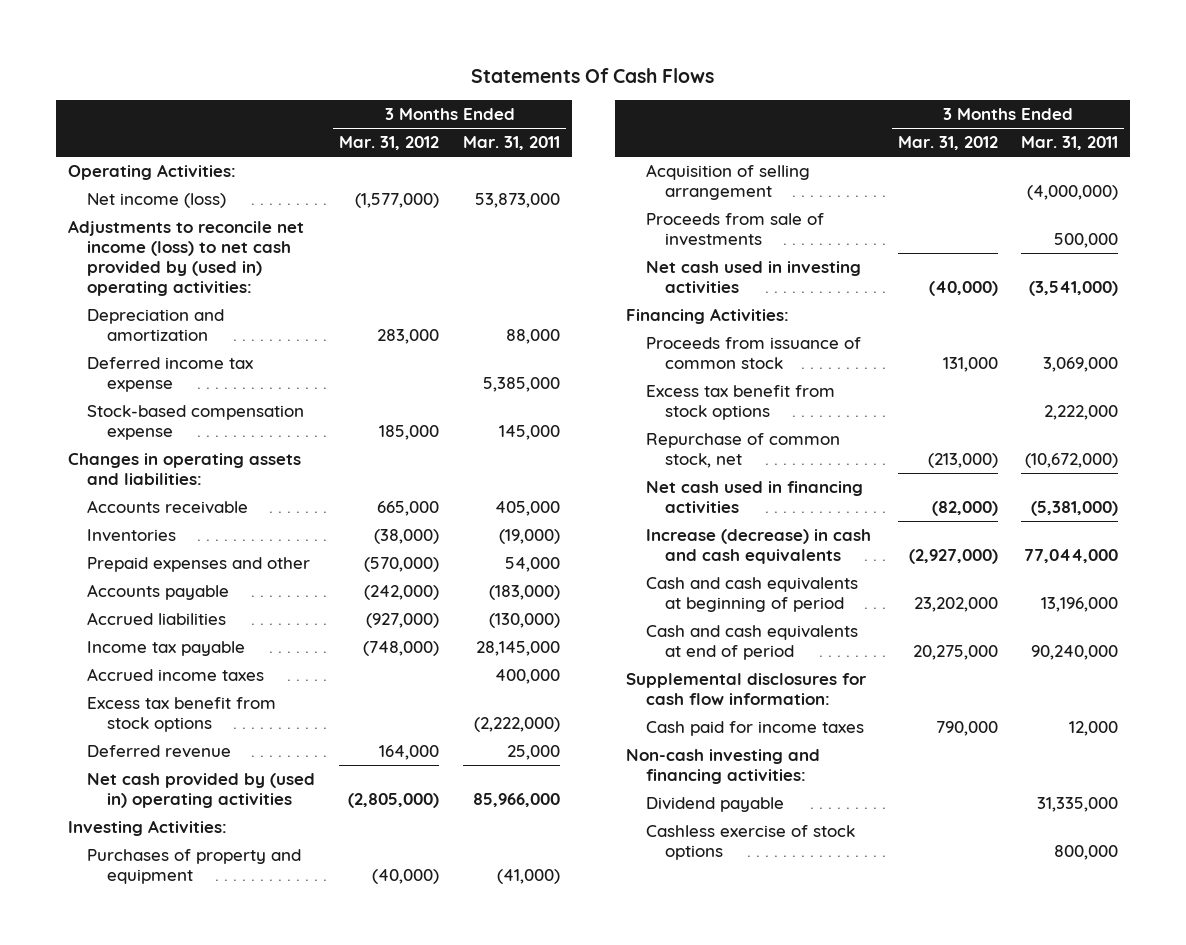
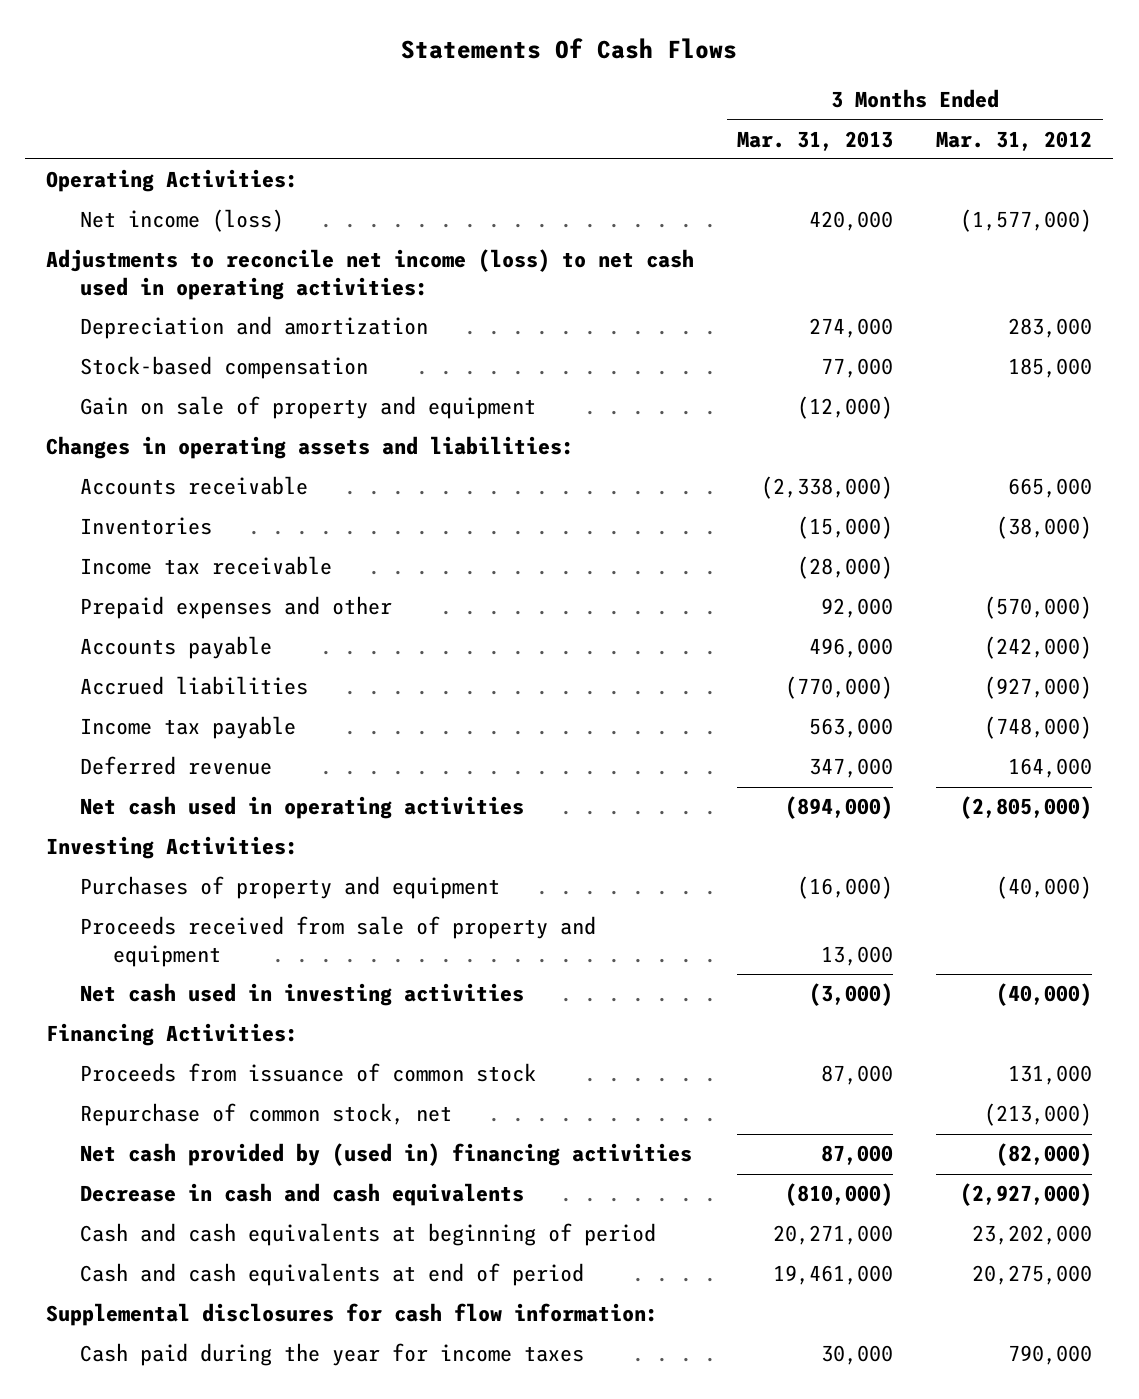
[462,136,560,151] Mar. 31, 2011 -> none
none -> [737,130,894,151] Mar. 31, 2013
[68,220,305,297] Adjustments to reconcile net income (loss) to net cash provided by (used in) operating activities: -> [46,249,695,300] Adjustments to reconcile net income (loss) to net cash used in operating activities:
[87,357,254,393] Deferred income tax expense -> none
[87,405,305,441] Stock-based compensation expense -> [79,356,368,380] Stock-based compensation
none -> [79,396,536,420] Gain on sale of property and equipment
none -> [79,556,332,576] Income tax receivable
[87,668,265,682] Accrued income taxes -> none
[87,697,277,733] Excess tax benefit from stock options -> none
[87,773,316,809] Net cash provided by (used in) operating activities -> [79,796,524,820] Net cash used in operating activities
[645,164,810,201] Acquisition of selling arrangement -> none
[645,213,824,247] Proceeds from sale of investments -> none
none -> [79,916,596,967] Proceeds received from sale of property and equipment
[645,385,835,421] Excess tax benefit from stock options -> none
[645,481,863,514] Net cash used in financing activities -> [79,1143,692,1167] Net cash provided by (used in) financing activities
[645,529,871,565] Increase (decrease) in cash and cash equivalents -> [79,1183,524,1207] Decrease in cash and cash equivalents
[626,749,821,785] Non-cash investing and financing activities: -> none
[645,797,784,813] Dividend payable -> none
[645,825,855,861] Cashless exercise of stock options -> none
[645,721,864,737] Cash paid for income taxes -> [79,1343,584,1367] Cash paid during the year for income taxes

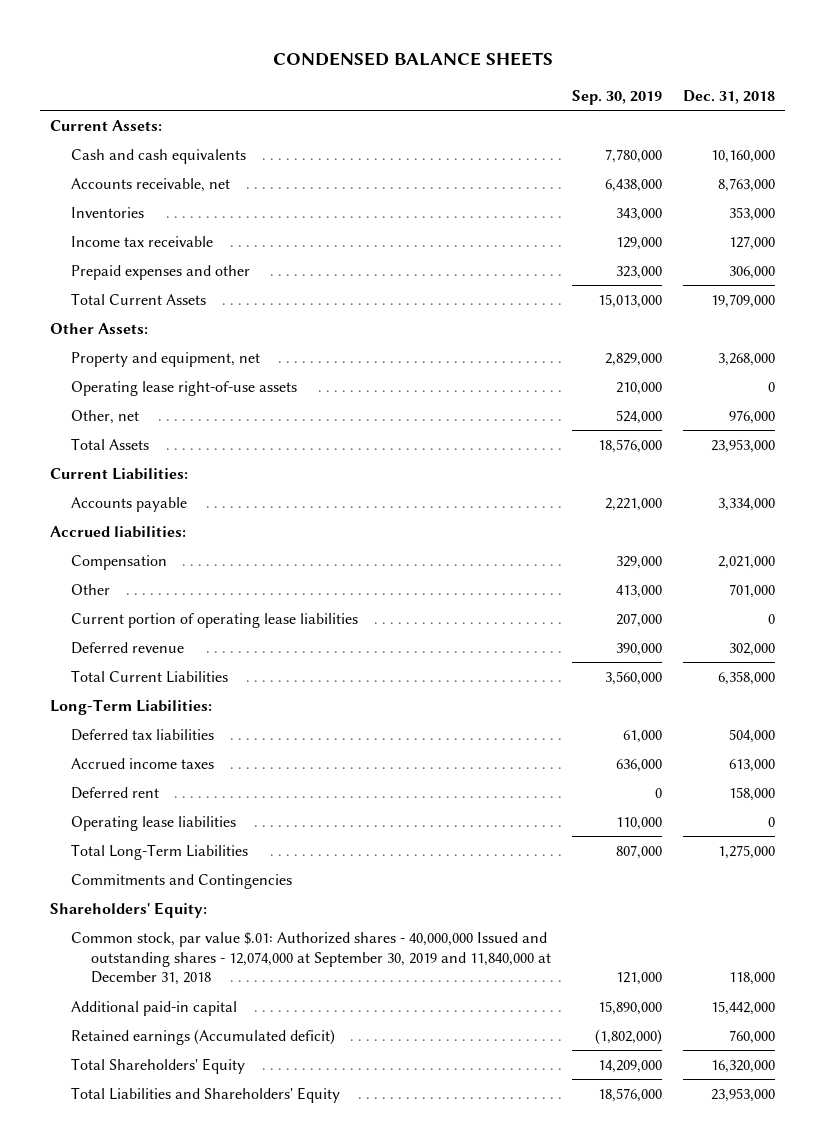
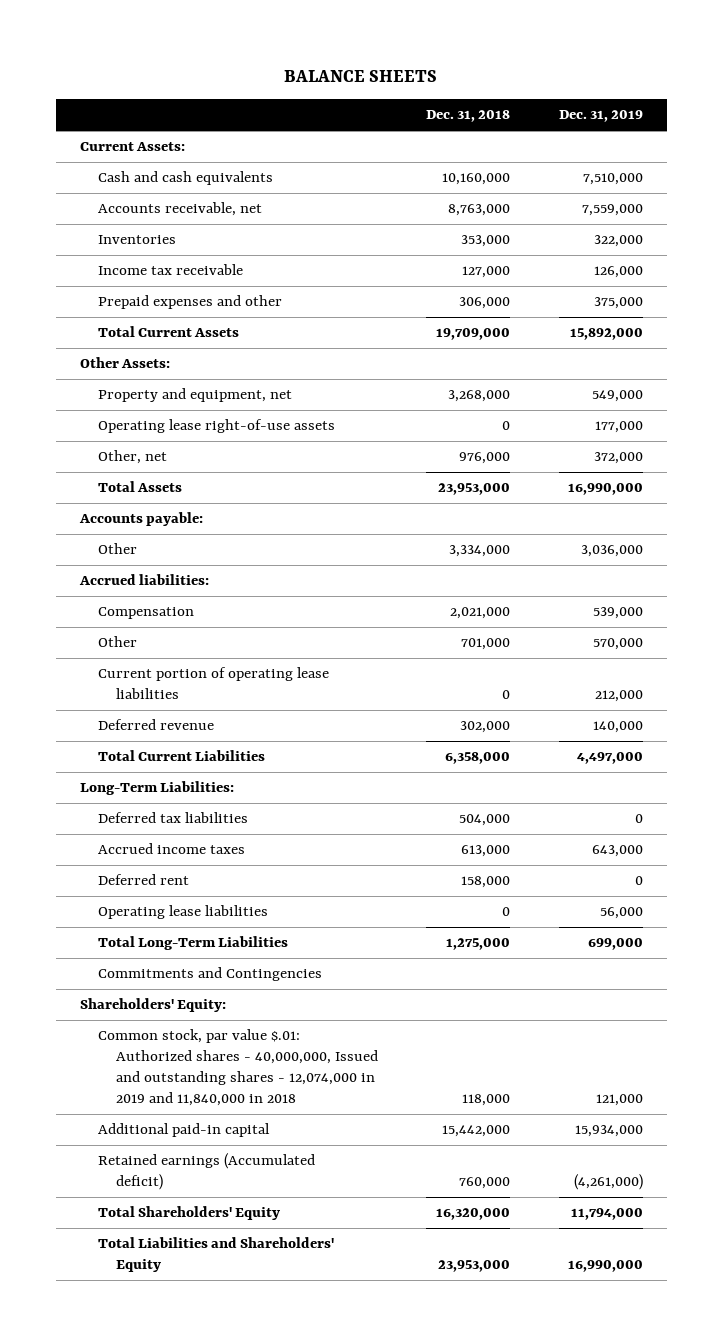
[272,51,553,66] CONDENSED BALANCE SHEETS -> [284,69,438,82] BALANCE SHEETS
[572,89,663,105] Sep. 30, 2019 -> none
none -> [558,110,643,123] Dec. 31, 2019
[50,467,189,480] Current Liabilities: -> none
none -> [78,512,203,527] Accounts payable:
[70,496,187,512] Accounts payable -> [97,543,137,555] Other
[70,931,552,986] Common stock, par value $.01: Authorized shares - 40,000,000 Issued and outstanding shares - 12,074,000 at September 30, 2019 and 11,840,000 at December 31, 2018 -> [97,1029,378,1107] Common stock, par value $.01: Authorized shares - 40,000,000, Issued and outstanding shares - 12,074,000 in 2019 and 11,840,000 in 2018

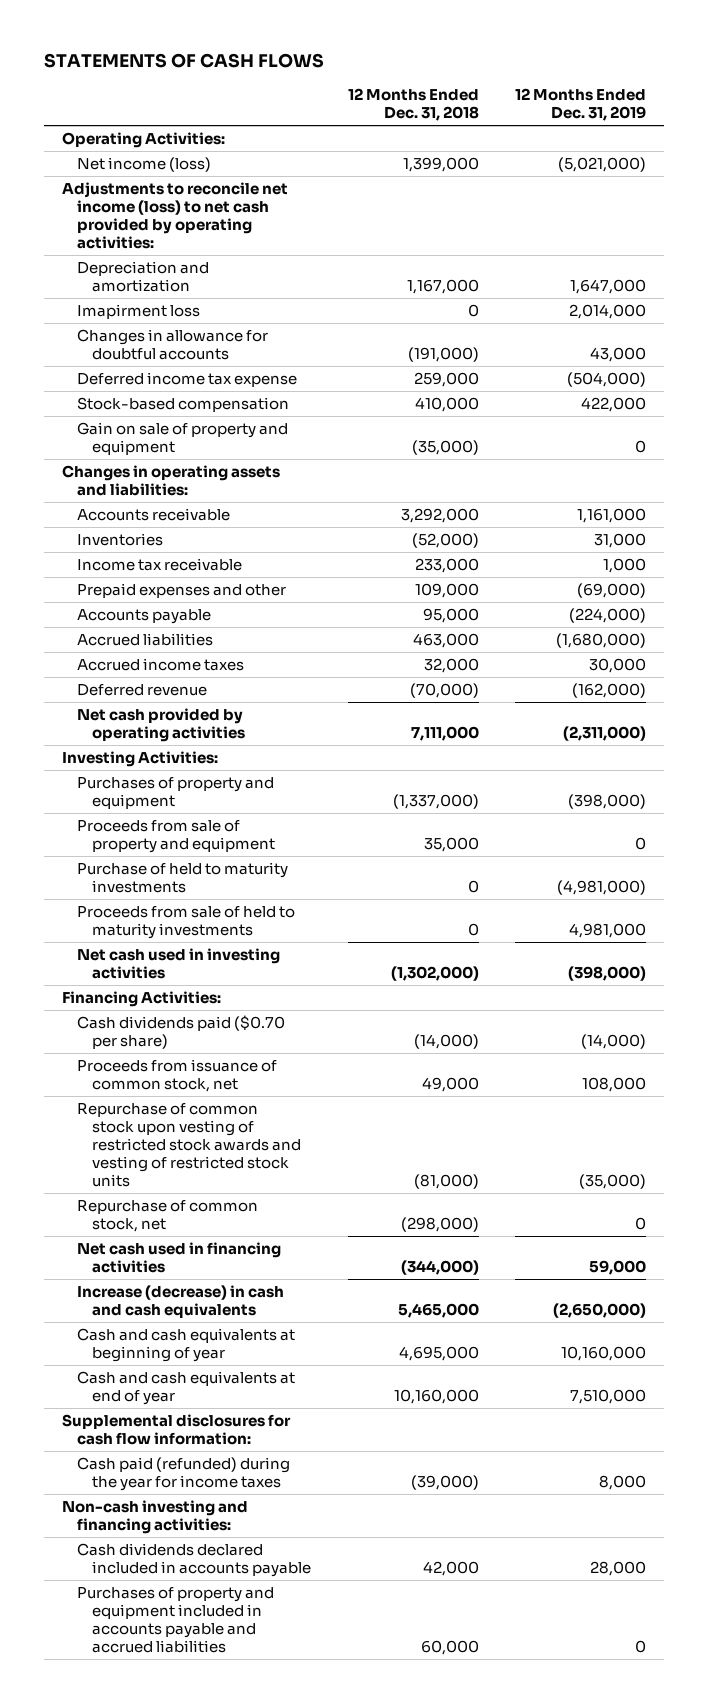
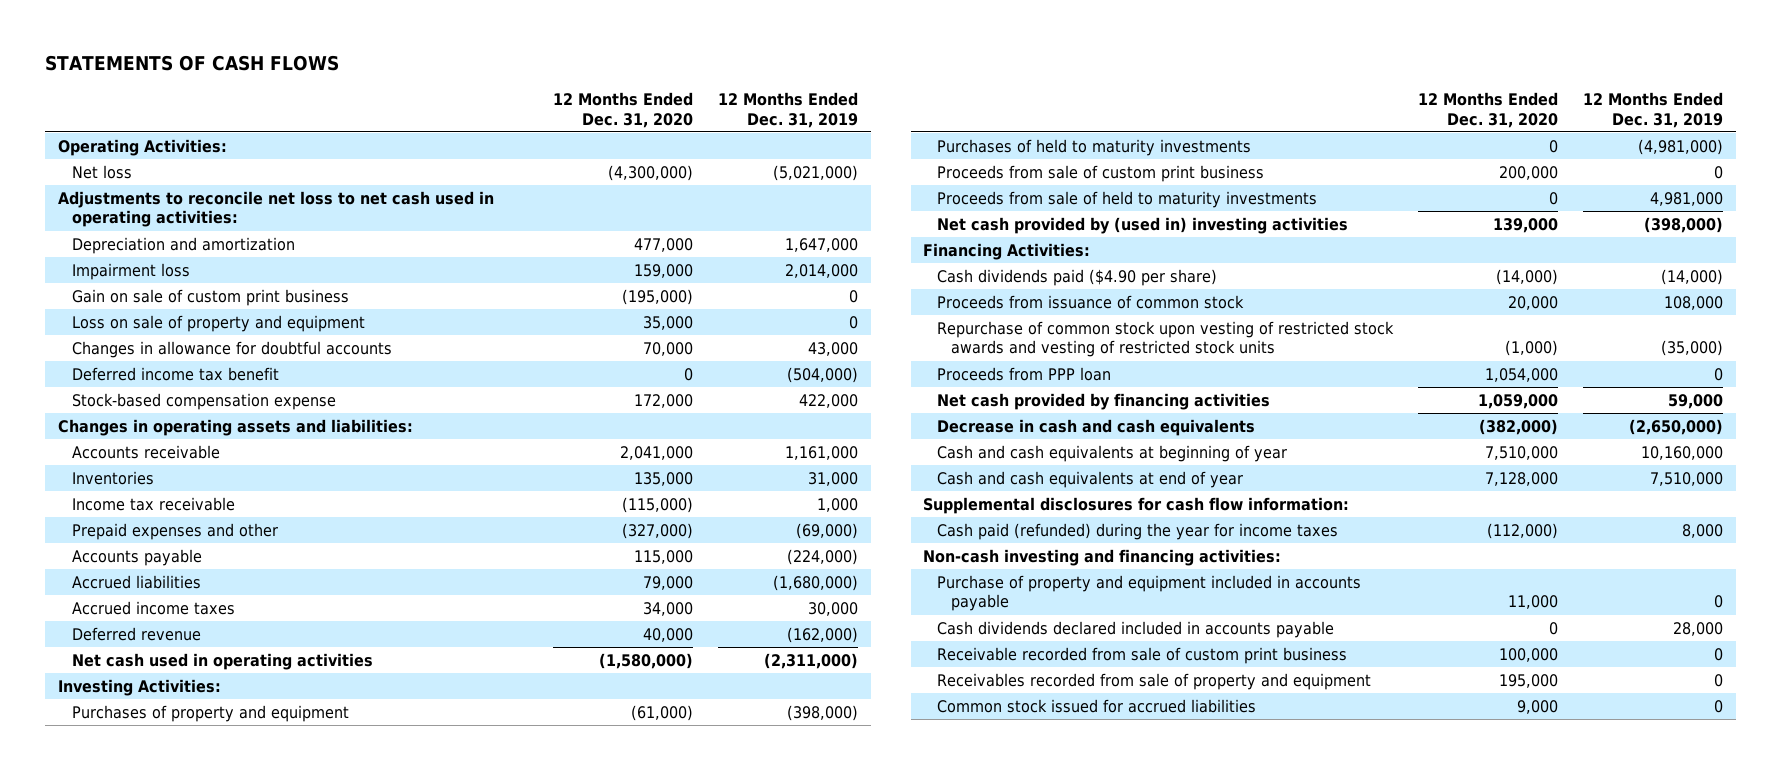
[347,87,479,122] 12 Months Ended Dec. 31, 2018 -> none
none -> [552,92,693,128] 12 Months Ended Dec. 31, 2020
[77,157,212,173] Net income (loss) -> [71,165,132,180] Net loss
[61,182,288,250] Adjustments to reconcile net income (loss) to net cash provided by operating activities: -> [57,191,494,228] Adjustments to reconcile net loss to net cash used in operating activities:
[77,304,201,320] Imapirment loss -> [71,263,190,281] Impairment loss
none -> [71,289,349,307] Gain on sale of custom print business
none -> [71,315,365,333] Loss on sale of property and equipment
[77,422,289,456] Gain on sale of property and equipment -> none
[77,372,298,388] Deferred income tax expense -> [71,367,279,382] Deferred income tax benefit
[77,397,290,413] Stock-based compensation -> [71,393,336,411] Stock-based compensation expense
[77,708,246,743] Net cash provided by operating activities -> [71,653,373,671] Net cash used in operating activities
[77,820,276,854] Proceeds from sale of property and equipment -> none
[77,862,289,894] Purchase of held to maturity investments -> [937,139,1252,157] Purchases of held to maturity investments
none -> [937,165,1265,183] Proceeds from sale of custom print business
[77,948,281,980] Net cash used in investing activities -> [937,217,1349,235] Net cash provided by (used in) investing activities
[77,1015,286,1050] Cash dividends paid ($0.70 per share) -> [937,269,1218,287] Cash dividends paid ($4.90 per share)
[77,1059,278,1093] Proceeds from issuance of common stock, net -> [937,295,1245,310] Proceeds from issuance of common stock
[77,1200,259,1233] Repurchase of common stock, net -> none
none -> [937,367,1112,382] Proceeds from PPP loan
[77,1242,282,1274] Net cash used in financing activities -> [937,393,1271,411] Net cash provided by financing activities
[77,1285,285,1319] Increase (decrease) in cash and cash equivalents -> [937,419,1256,437] Decrease in cash and cash equivalents
none -> [937,575,1362,612] Purchase of property and equipment included in accounts payable
[77,1587,275,1654] Purchases of property and equipment included in accounts payable and accrued liabilities -> none
none -> [937,647,1348,665] Receivable recorded from sale of custom print business
none -> [937,673,1372,691] Receivables recorded from sale of property and equipment
none -> [937,699,1257,714] Common stock issued for accrued liabilities

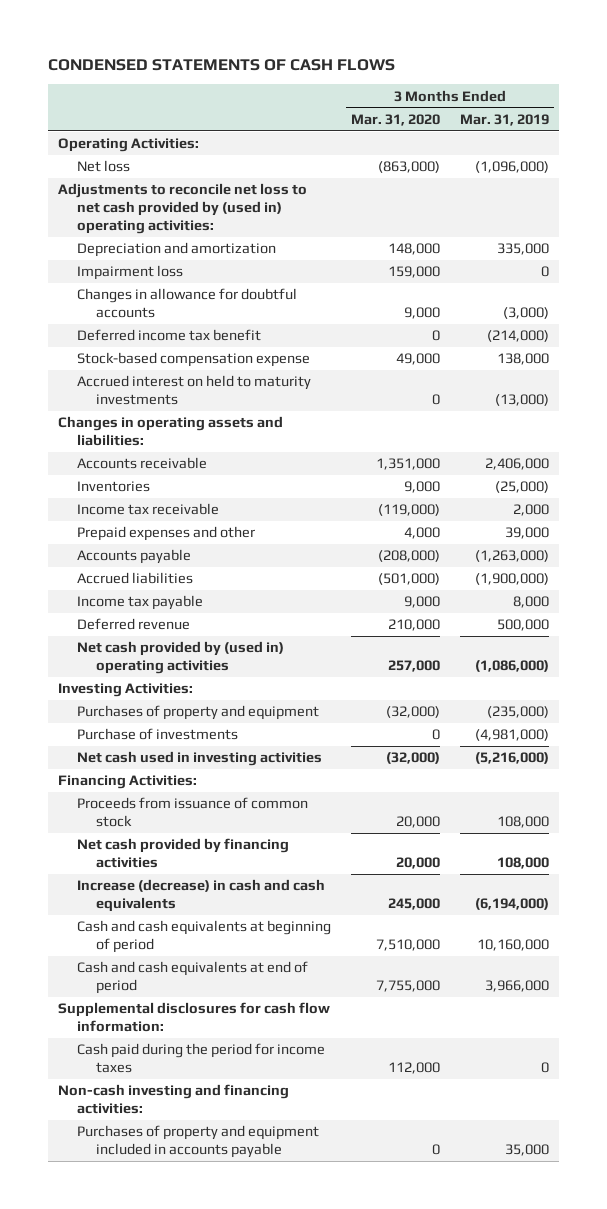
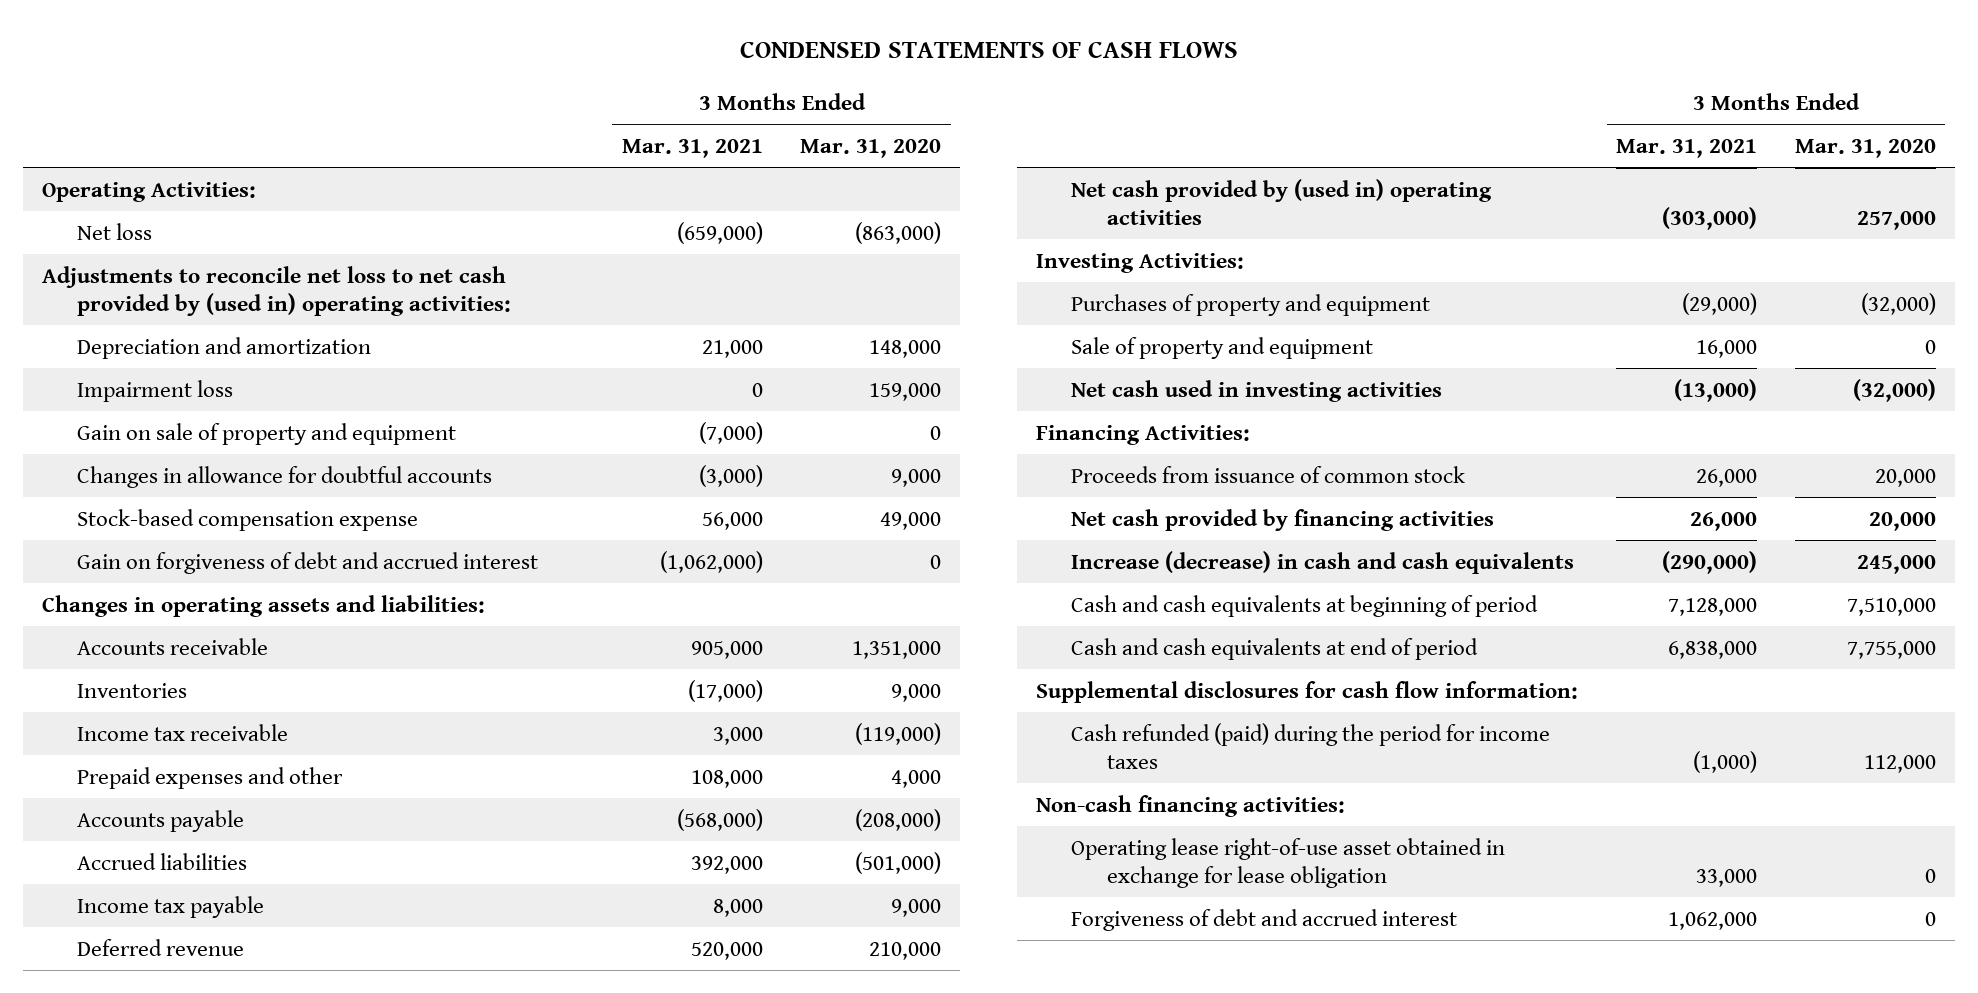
[459,113,549,126] Mar. 31, 2019 -> none
none -> [621,138,763,158] Mar. 31, 2021
none -> [77,422,457,445] Gain on sale of property and equipment
[76,329,261,342] Deferred income tax benefit -> none
[76,375,311,406] Accrued interest on held to maturity investments -> none
none -> [77,551,539,574] Gain on forgiveness of debt and accrued interest
[76,728,238,741] Purchase of investments -> none
none -> [1071,336,1374,359] Sale of property and equipment
[76,1125,319,1159] Purchases of property and equipment included in accounts payable -> none
[76,1043,325,1074] Cash paid during the period for income taxes -> [1071,722,1551,769] Cash refunded (paid) during the period for income taxes
[57,1084,289,1115] Non-cash investing and financing activities: -> [1036,794,1346,817] Non-cash financing activities:
none -> [1071,837,1506,888] Operating lease right-of-use asset obtained in exchange for lease obligation
none -> [1071,908,1458,931] Forgiveness of debt and accrued interest

